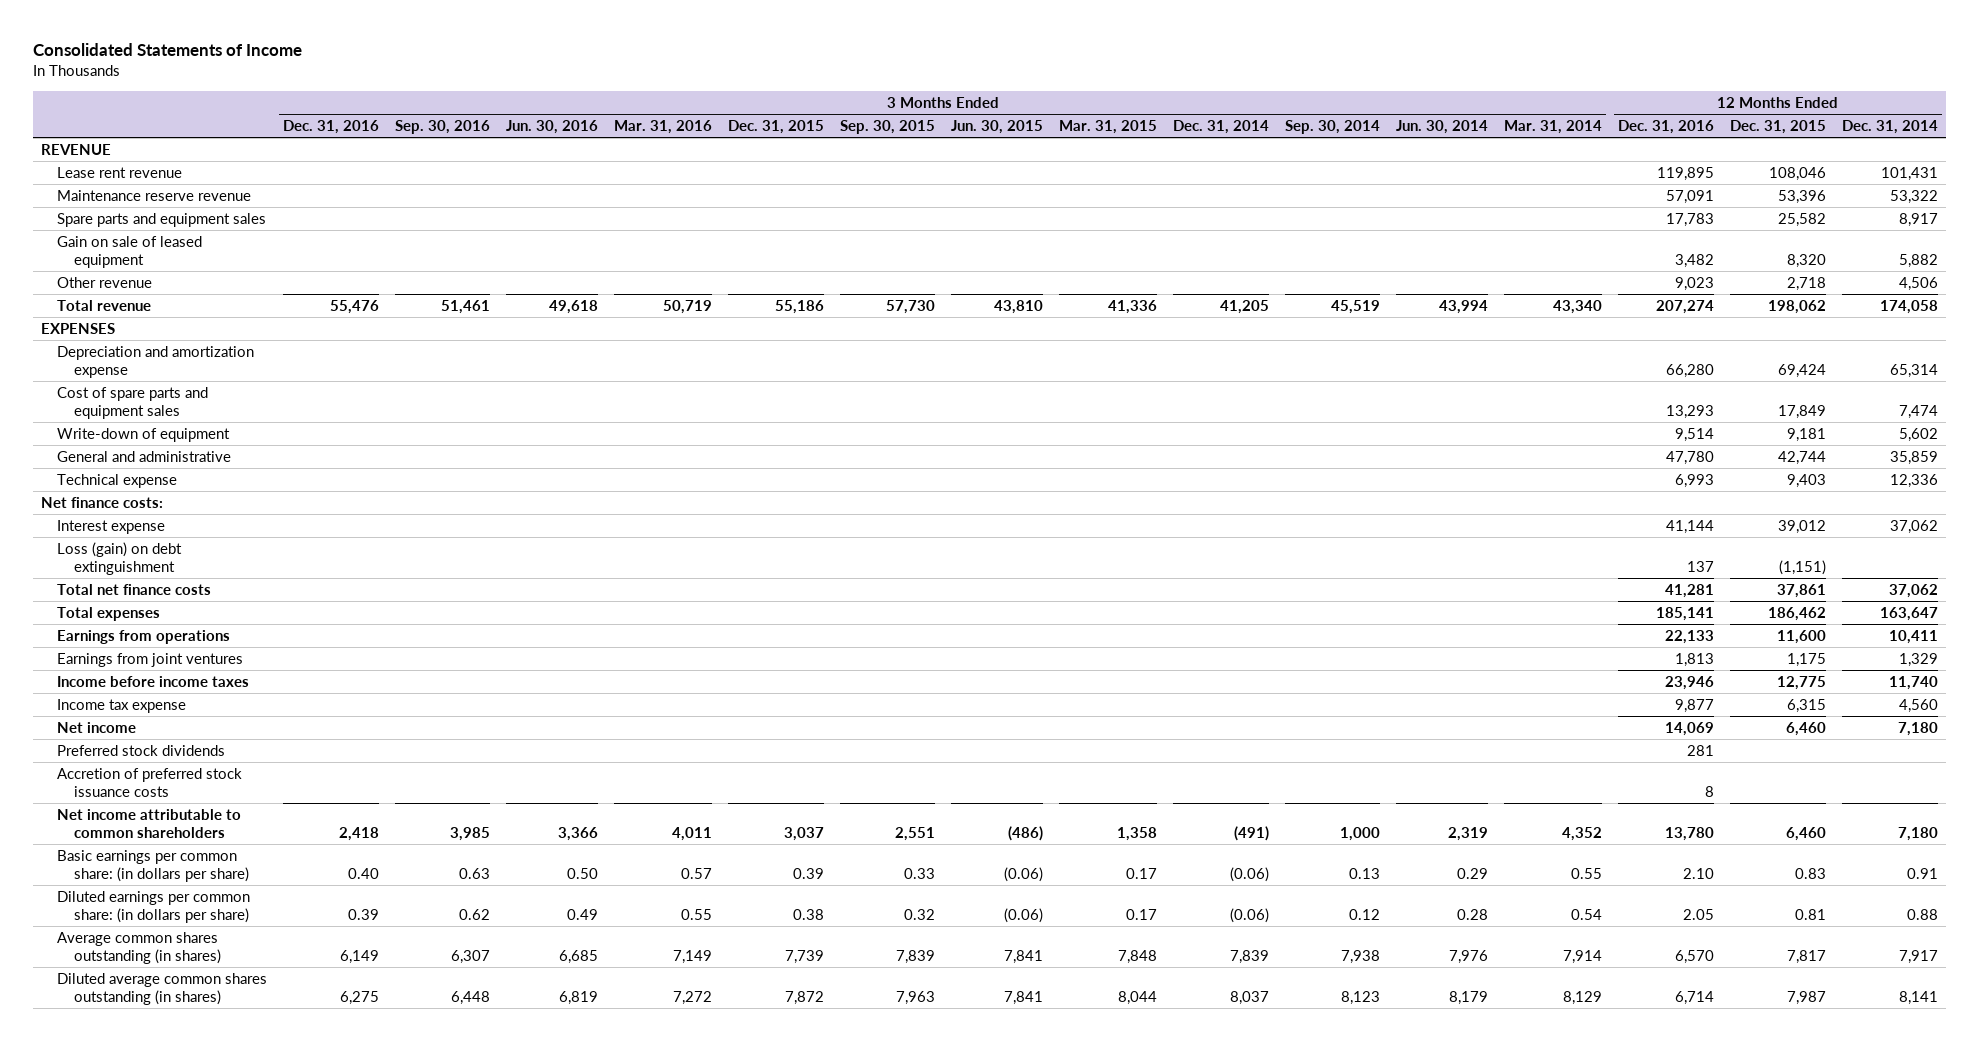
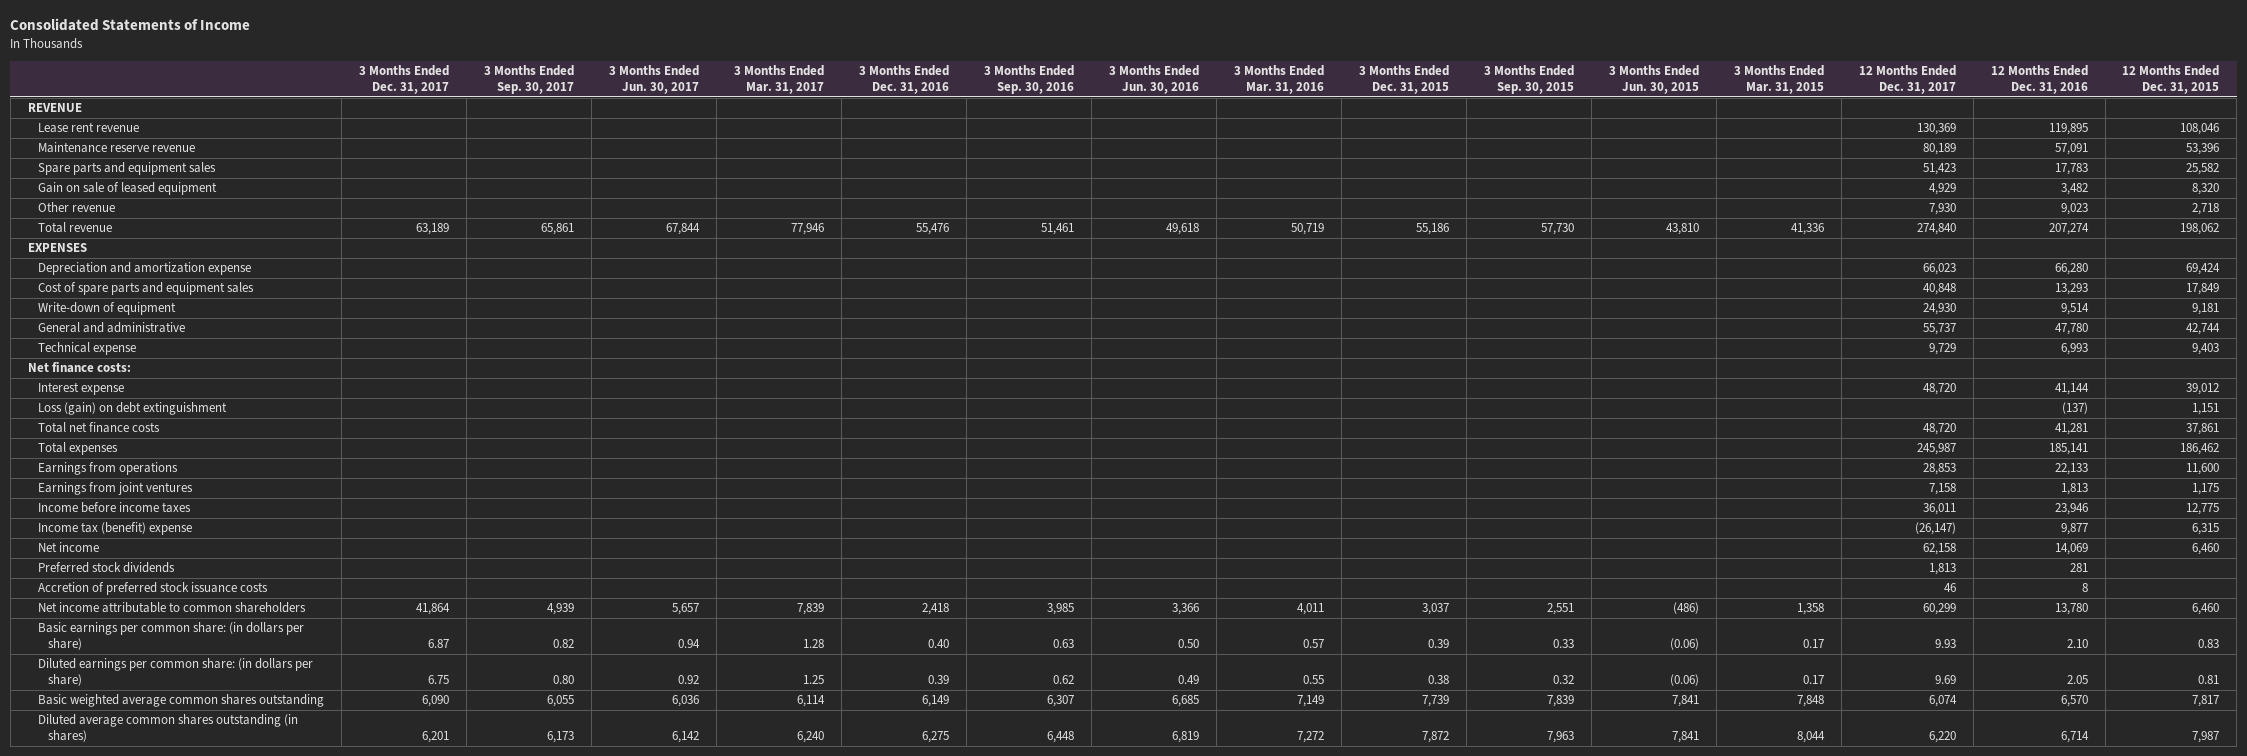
[1173,120,1270,135] Dec. 31, 2014 -> none
[1285,120,1381,135] Sep. 30, 2014 -> none
[1396,120,1489,135] Jun. 30, 2014 -> none
[1504,120,1603,135] Mar. 31, 2014 -> none
[1841,120,1938,135] Dec. 31, 2014 -> none
none -> [359,64,450,94] 3 Months Ended Dec. 31, 2017
none -> [483,64,574,94] 3 Months Ended Sep. 30, 2017
none -> [608,64,699,94] 3 Months Ended Jun. 30, 2017
none -> [733,64,824,94] 3 Months Ended Mar. 31, 2017
none -> [1858,64,1956,94] 12 Months Ended Dec. 31, 2017
[1687,561,1715,573] 137 -> [2061,402,2088,415] (137)
[1779,560,1827,576] (1,151) -> [2192,403,2220,416] 1,151
[57,698,187,713] Income tax expense -> [38,522,193,536] Income tax (benefit) expense
[57,931,222,965] Average common shares outstanding (in shares) -> [38,694,325,708] Basic weighted average common shares outstanding

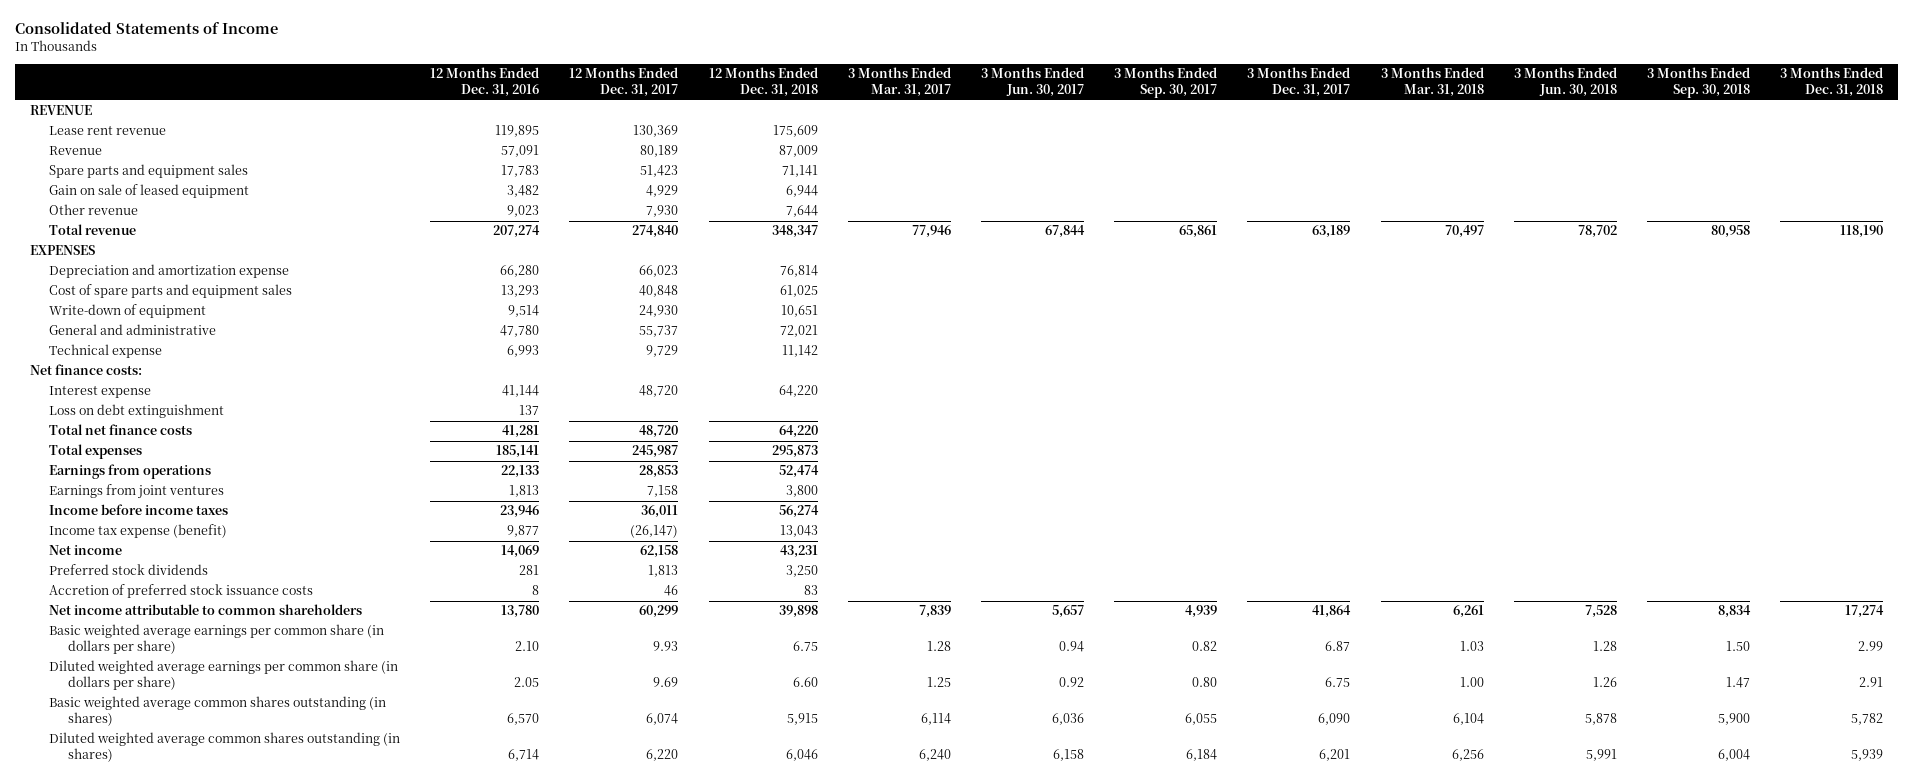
[858,64,949,94] 3 Months Ended Dec. 31, 2016 -> none
[983,64,1074,94] 3 Months Ended Sep. 30, 2016 -> none
[1108,64,1199,94] 3 Months Ended Jun. 30, 2016 -> none
[1233,64,1324,94] 3 Months Ended Mar. 31, 2016 -> none
[1358,64,1449,94] 3 Months Ended Dec. 31, 2015 -> none
[1483,64,1574,94] 3 Months Ended Sep. 30, 2015 -> none
[1608,64,1699,94] 3 Months Ended Jun. 30, 2015 -> none
[1733,64,1824,94] 3 Months Ended Mar. 31, 2015 -> none
[2122,64,2220,94] 12 Months Ended Dec. 31, 2015 -> none
none -> [708,67,818,98] 12 Months Ended Dec. 31, 2018
none -> [1380,67,1484,98] 3 Months Ended Mar. 31, 2018
none -> [1513,67,1617,98] 3 Months Ended Jun. 30, 2018
none -> [1647,67,1751,99] 3 Months Ended Sep. 30, 2018
none -> [1780,67,1884,98] 3 Months Ended Dec. 31, 2018
[38,142,196,154] Maintenance reserve revenue -> [48,146,102,156] Revenue
[38,402,228,416] Loss (gain) on debt extinguishment -> [48,404,224,419] Loss on debt extinguishment
[2061,402,2088,415] (137) -> [519,405,540,416] 137
[38,522,193,536] Income tax (benefit) expense -> [48,524,227,539] Income tax expense (benefit)
[38,622,305,651] Basic earnings per common share: (in dollars per share) -> [48,624,384,655] Basic weighted average earnings per common share (in dollars per share)
[38,658,314,687] Diluted earnings per common share: (in dollars per share) -> [48,660,398,691] Diluted weighted average earnings per common share (in dollars per share)
[38,694,325,708] Basic weighted average common shares outstanding -> [48,696,386,727] Basic weighted average common shares outstanding (in shares)
[38,714,299,743] Diluted average common shares outstanding (in shares) -> [48,732,400,763] Diluted weighted average common shares outstanding (in shares)
[546,731,574,744] 6,173 -> [1186,749,1218,762] 6,184
[671,731,699,744] 6,142 -> [1052,749,1084,762] 6,158

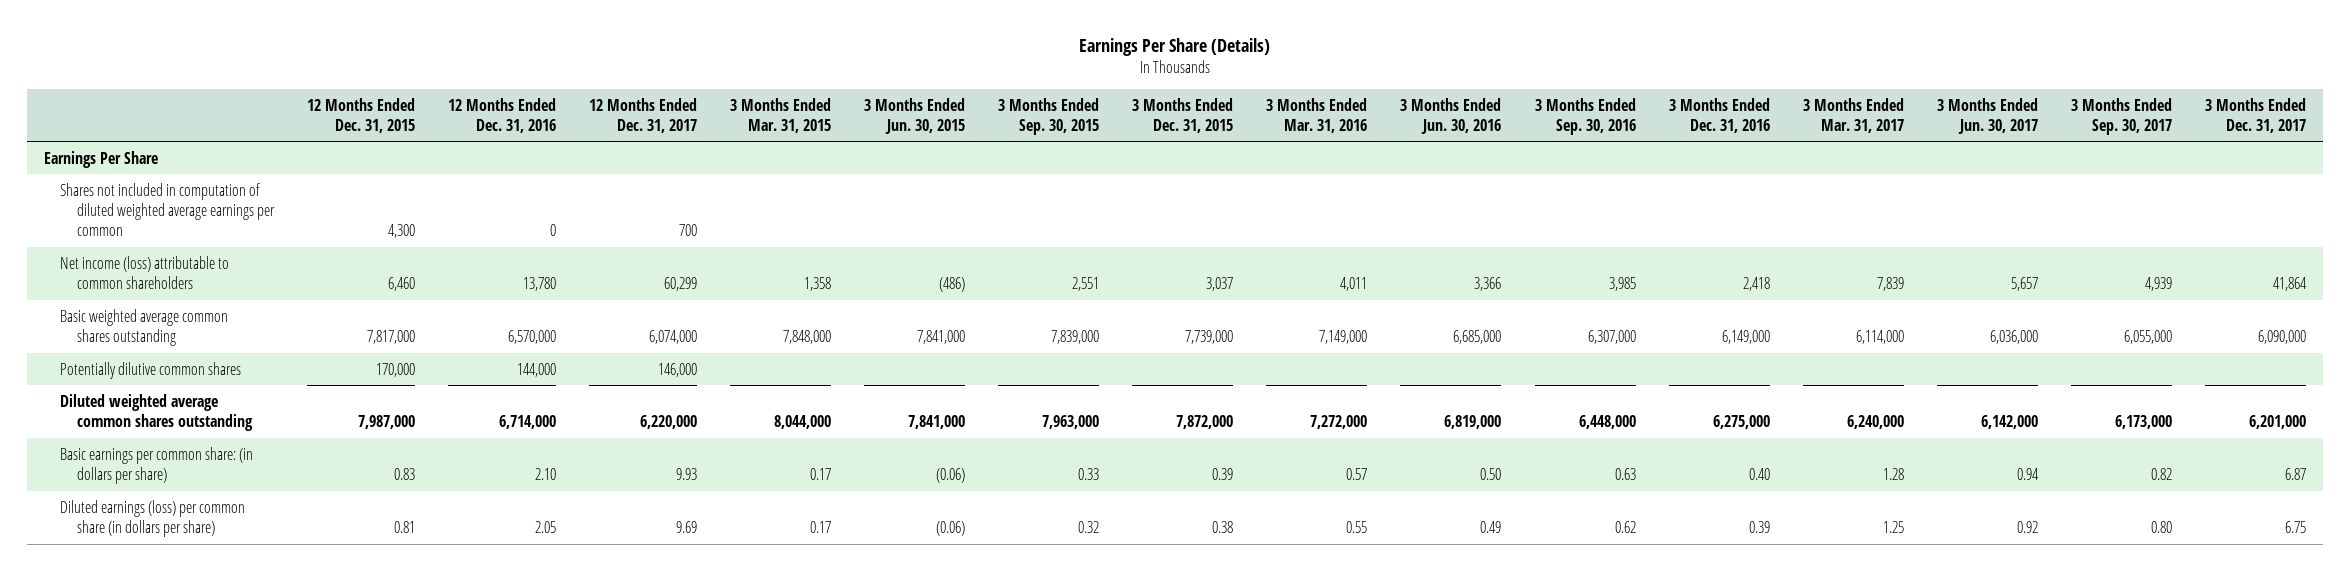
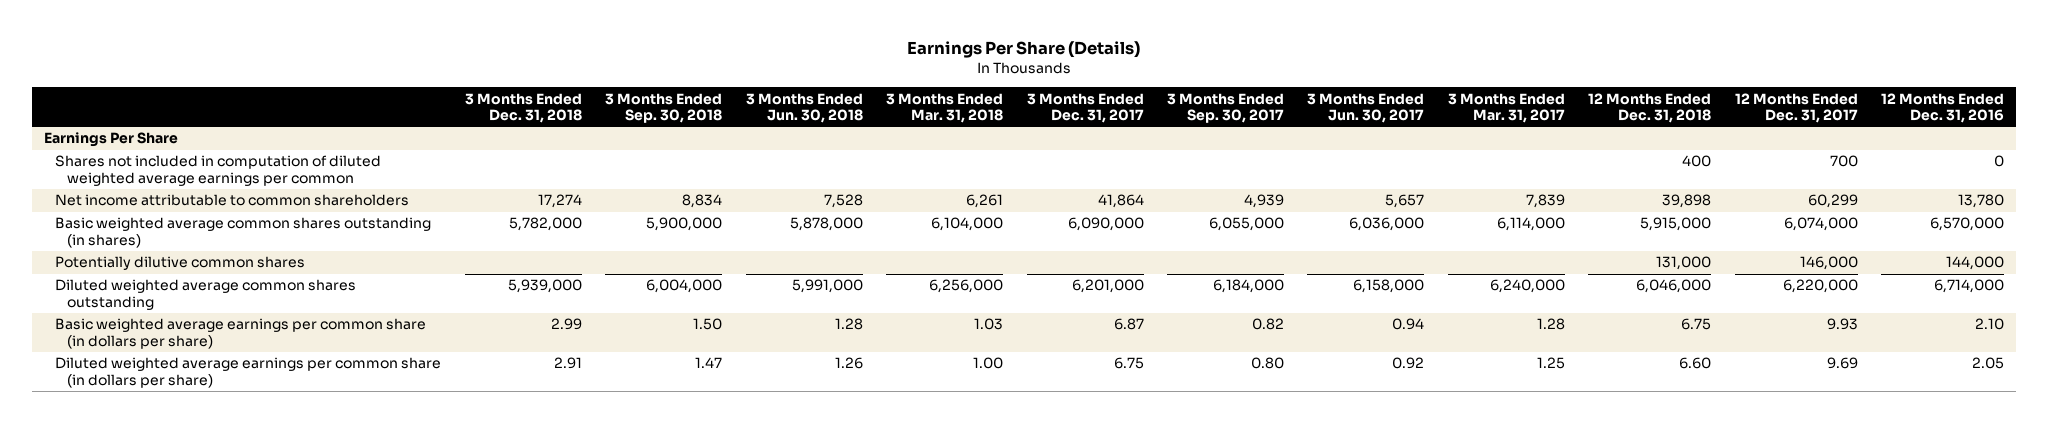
[306,97,415,133] 12 Months Ended Dec. 31, 2015 -> none
[729,97,831,133] 3 Months Ended Mar. 31, 2015 -> none
[864,97,966,134] 3 Months Ended Jun. 30, 2015 -> none
[998,97,1100,135] 3 Months Ended Sep. 30, 2015 -> none
[1132,97,1234,133] 3 Months Ended Dec. 31, 2015 -> none
[1266,97,1368,133] 3 Months Ended Mar. 31, 2016 -> none
[1400,97,1502,134] 3 Months Ended Jun. 30, 2016 -> none
[1534,97,1636,135] 3 Months Ended Sep. 30, 2016 -> none
[1668,97,1770,133] 3 Months Ended Dec. 31, 2016 -> none
none -> [464,92,582,124] 3 Months Ended Dec. 31, 2018
none -> [605,92,723,124] 3 Months Ended Sep. 30, 2018
none -> [745,92,863,124] 3 Months Ended Jun. 30, 2018
none -> [886,92,1004,124] 3 Months Ended Mar. 31, 2018
none -> [1588,92,1712,124] 12 Months Ended Dec. 31, 2018
[60,255,230,289] Net income (loss) attributable to common shareholders -> [55,194,410,207] Net income attributable to common shareholders
[60,308,229,346] Basic weighted average common shares outstanding -> [55,217,432,249] Basic weighted average common shares outstanding (in shares)
[1980,414,2038,429] 6,142,000 -> [1353,279,1425,294] 6,158,000
[2114,414,2172,429] 6,173,000 -> [1213,279,1285,294] 6,184,000
[60,446,254,484] Basic earnings per common share: (in dollars per share) -> [55,318,427,350] Basic weighted average earnings per common share (in dollars per share)
[60,499,246,537] Diluted earnings (loss) per common share (in dollars per share) -> [55,357,442,389] Diluted weighted average earnings per common share (in dollars per share)

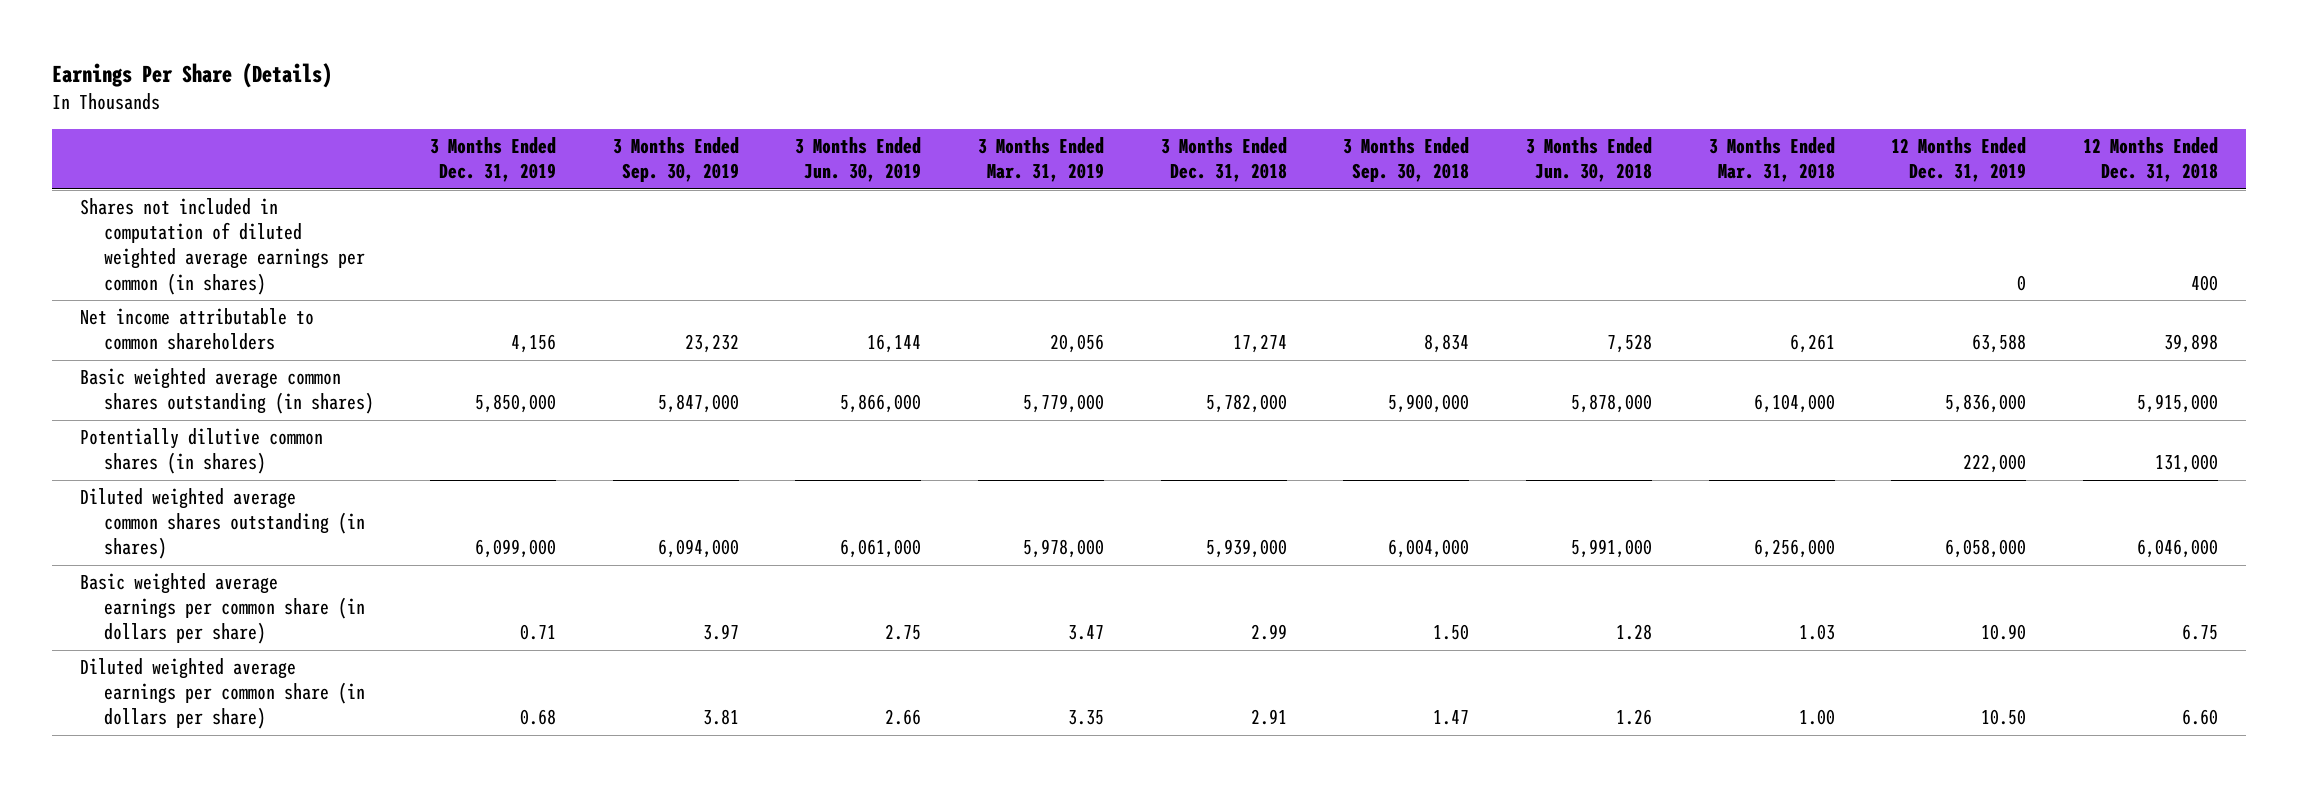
[1026,92,1144,124] 3 Months Ended Dec. 31, 2017 -> none
[1167,92,1285,124] 3 Months Ended Sep. 30, 2017 -> none
[1307,92,1425,124] 3 Months Ended Jun. 30, 2017 -> none
[1447,92,1565,124] 3 Months Ended Mar. 31, 2017 -> none
[1734,92,1858,124] 12 Months Ended Dec. 31, 2017 -> none
[1881,92,2005,124] 12 Months Ended Dec. 31, 2016 -> none
none -> [430,137,557,183] 3 Months Ended Dec. 31, 2019
none -> [612,137,739,183] 3 Months Ended Sep. 30, 2019
none -> [795,137,922,183] 3 Months Ended Jun. 30, 2019
none -> [978,137,1105,183] 3 Months Ended Mar. 31, 2019
none -> [1891,137,2027,183] 12 Months Ended Dec. 31, 2019
[43,132,178,148] Earnings Per Share -> none
[55,155,382,187] Shares not included in computation of diluted weighted average earnings per common -> [79,198,365,295] Shares not included in computation of diluted weighted average earnings per common (in shares)
[55,256,306,271] Potentially dilutive common shares -> [79,428,323,475] Potentially dilutive common shares (in shares)
[55,279,357,311] Diluted weighted average common shares outstanding -> [79,488,365,560] Diluted weighted average common shares outstanding (in shares)

